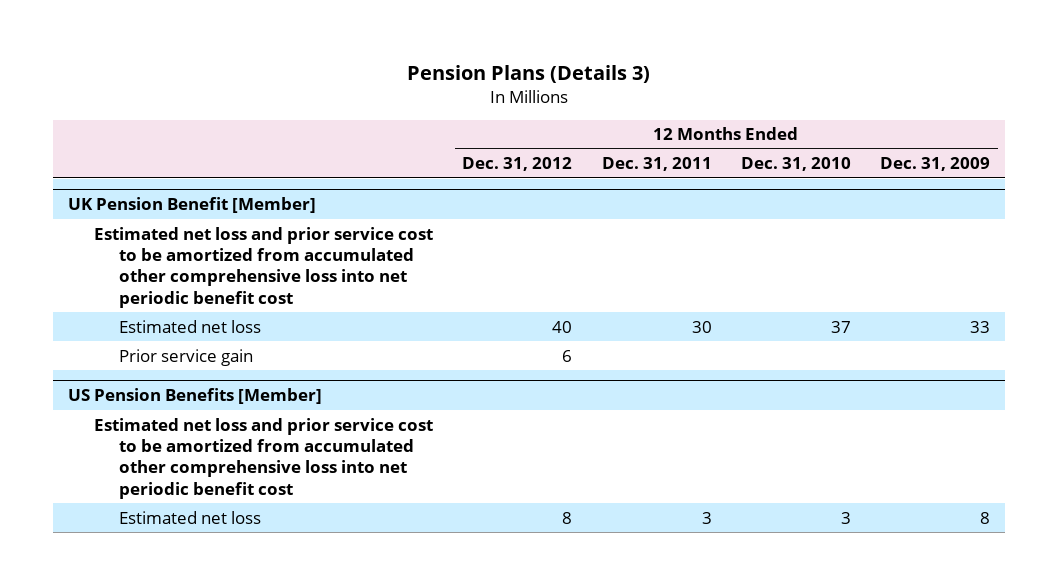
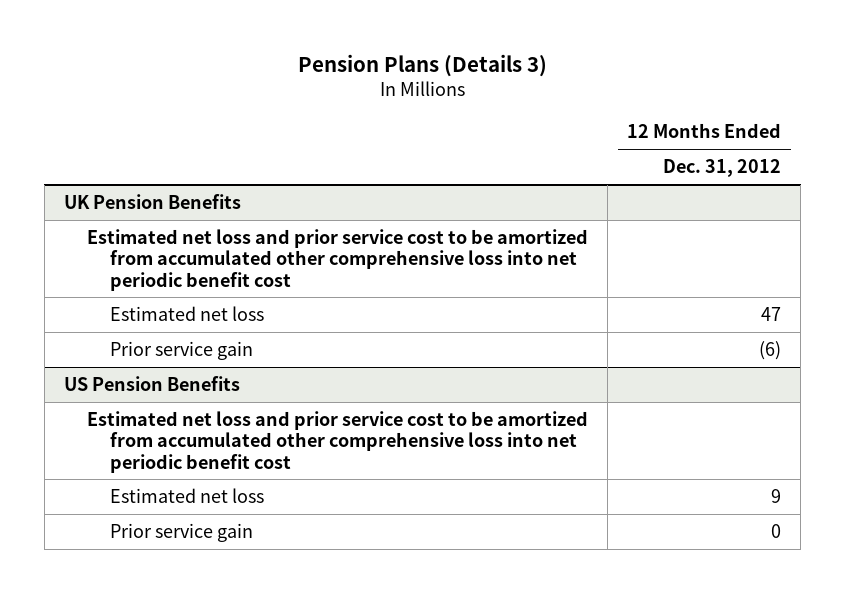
[601,157,712,172] Dec. 31, 2011 -> none
[741,157,852,172] Dec. 31, 2010 -> none
[880,157,991,172] Dec. 31, 2009 -> none
[68,197,317,214] UK Pension Benefit [Member] -> [63,194,241,210] UK Pension Benefits
[552,320,573,333] 40 -> [761,307,782,322] 47
[562,349,573,362] 6 -> [759,341,782,361] (6)
[68,388,323,405] US Pension Benefits [Member] -> [63,376,240,392] US Pension Benefits
[562,511,573,524] 8 -> [771,489,782,504] 9
none -> [110,523,254,543] Prior service gain

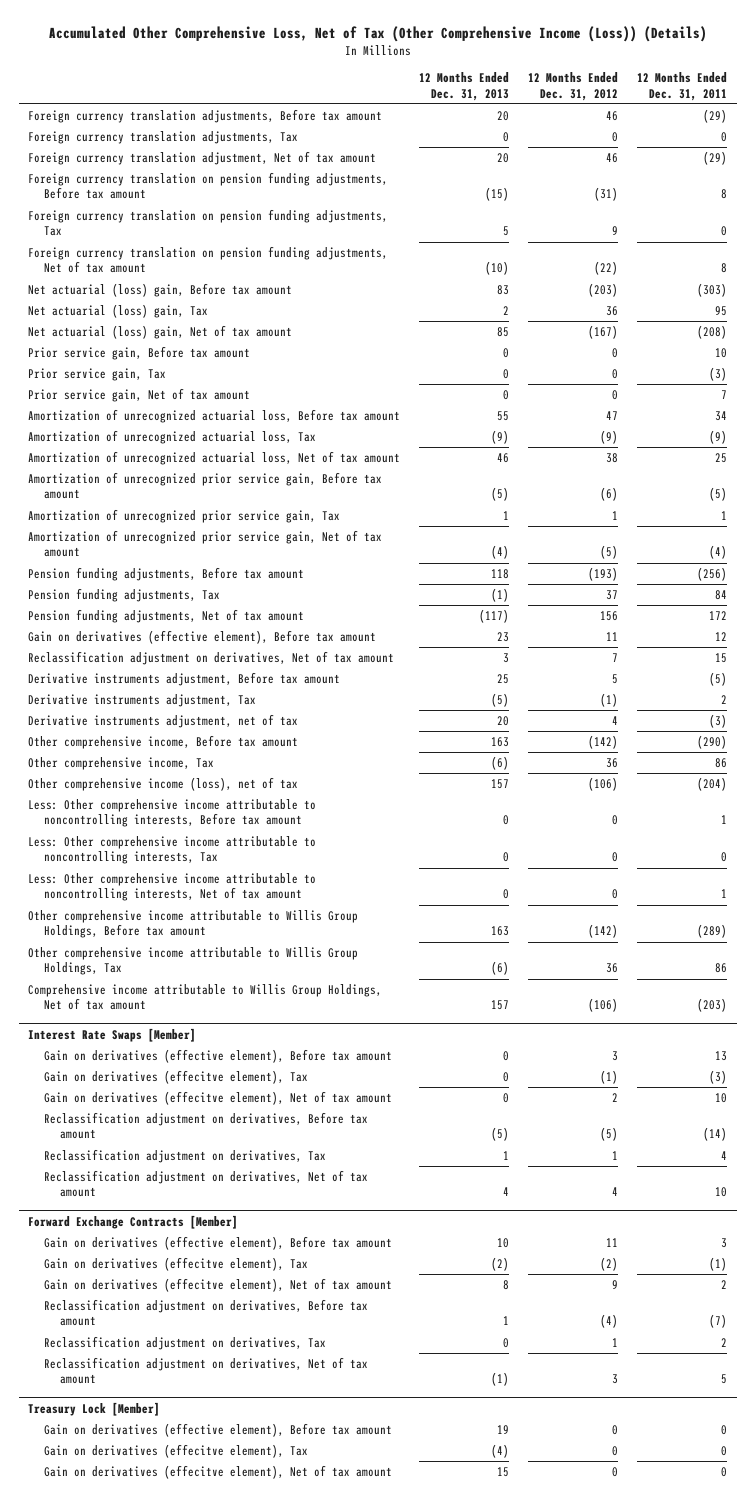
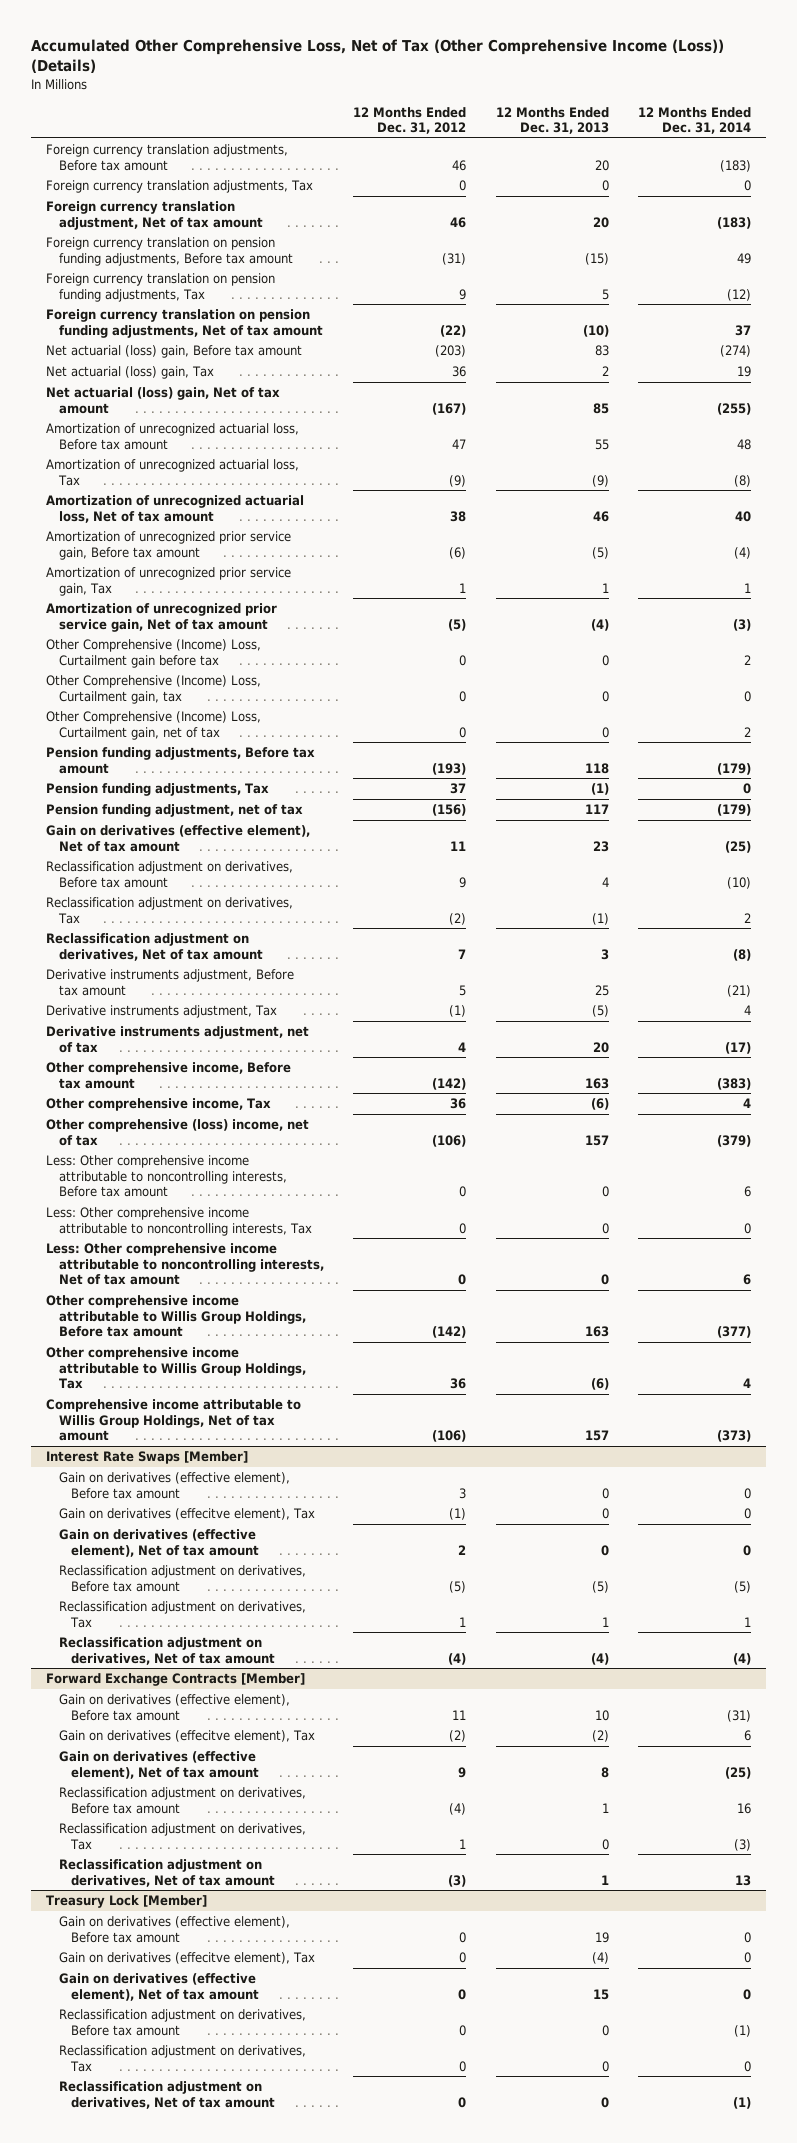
[637,72,728,101] 12 Months Ended Dec. 31, 2011 -> none
none -> [638,106,752,135] 12 Months Ended Dec. 31, 2014
[28,345,251,360] Prior service gain, Before tax amount -> none
[28,367,167,381] Prior service gain, Tax -> none
[28,387,251,402] Prior service gain, Net of tax amount -> none
none -> [46,639,262,668] Other Comprehensive (Income) Loss, Curtailment gain before tax
none -> [46,675,262,704] Other Comprehensive (Income) Loss, Curtailment gain, tax
none -> [46,711,262,740] Other Comprehensive (Income) Loss, Curtailment gain, net of tax
[28,608,305,623] Pension funding adjustments, Net of tax amount -> [46,804,304,818] Pension funding adjustment, net of tax
[479,608,510,623] (117) -> [584,804,609,815] 117
[600,610,619,621] 156 -> [432,804,467,817] (156)
[28,629,377,644] Gain on derivatives (effective element), Before tax amount -> [46,825,311,852] Gain on derivatives (effective element), Net of tax amount
none -> [46,861,294,888] Reclassification adjustment on derivatives, Before tax amount
none -> [46,897,294,924] Reclassification adjustment on derivatives, Tax
[28,776,299,791] Other comprehensive income (loss), net of tax -> [46,1119,310,1146] Other comprehensive (loss) income, net of tax
[44,1090,393,1105] Gain on derivatives (effecitve element), Net of tax amount -> [58,1529,260,1557] Gain on derivatives (effective element), Net of tax amount
[503,1187,510,1197] 4 -> [590,1652,609,1665] (4)
[612,1187,619,1197] 4 -> [448,1652,467,1665] (4)
[44,1277,393,1292] Gain on derivatives (effecitve element), Net of tax amount -> [58,1751,260,1779] Gain on derivatives (effective element), Net of tax amount
[491,1372,510,1387] (1) -> [600,1874,609,1885] 1
[612,1374,619,1385] 3 -> [448,1874,467,1887] (3)
[44,1464,393,1479] Gain on derivatives (effecitve element), Net of tax amount -> [58,1973,260,2001] Gain on derivatives (effective element), Net of tax amount
none -> [58,2009,306,2036] Reclassification adjustment on derivatives, Before tax amount
none -> [58,2045,306,2072] Reclassification adjustment on derivatives, Tax
none -> [58,2081,276,2109] Reclassification adjustment on derivatives, Net of tax amount

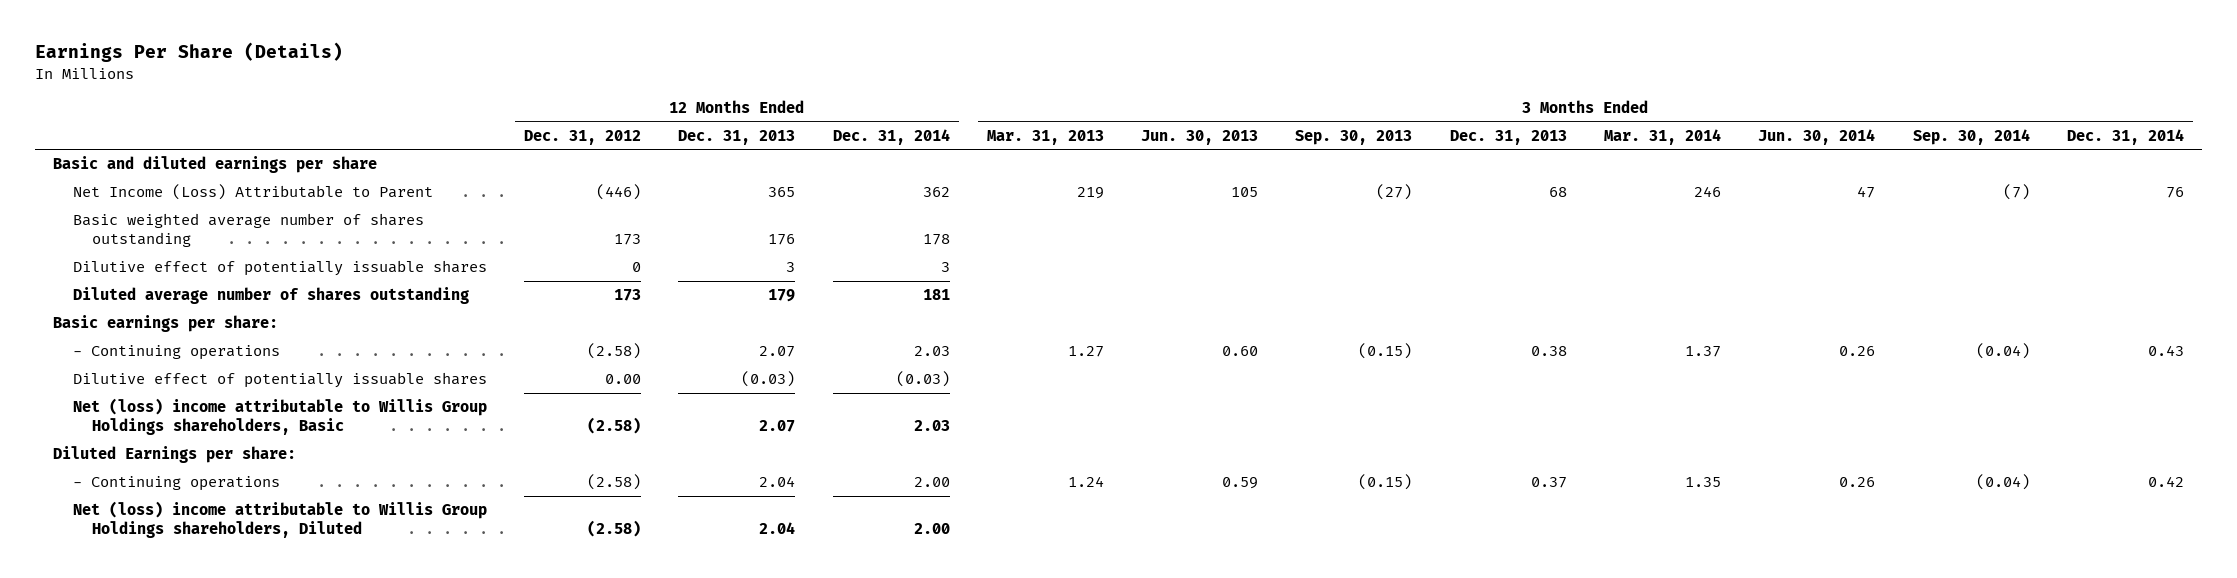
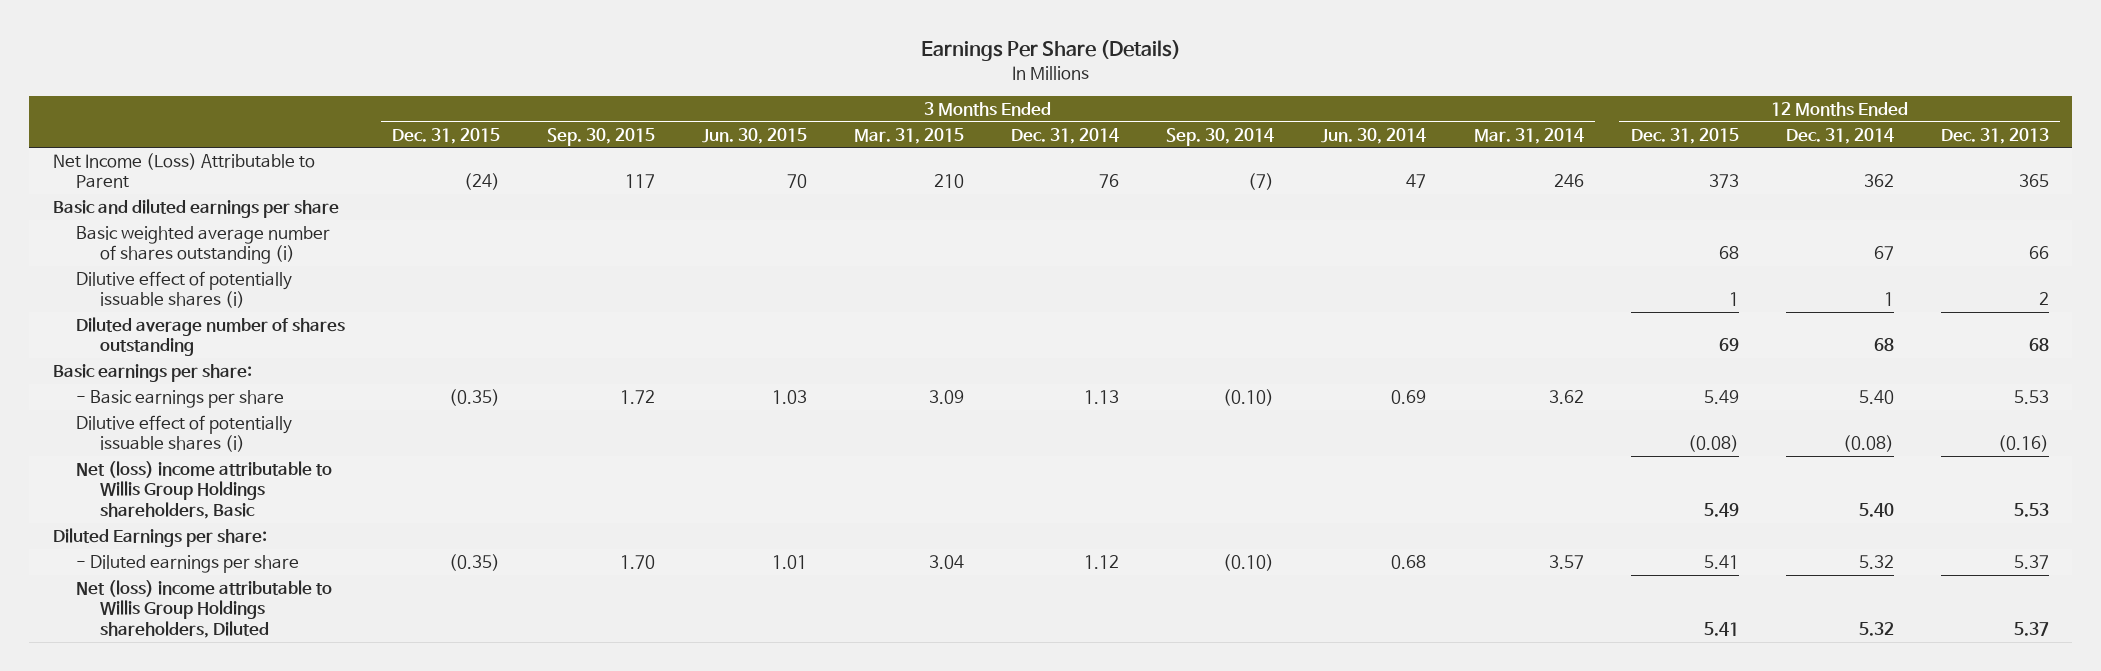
[524,129,642,145] Dec. 31, 2012 -> none
[986,129,1104,145] Mar. 31, 2013 -> none
[1141,129,1259,145] Jun. 30, 2013 -> none
[1295,129,1413,145] Sep. 30, 2013 -> none
[1449,129,1567,145] Dec. 31, 2013 -> none
none -> [392,127,501,144] Dec. 31, 2015
none -> [547,127,656,146] Sep. 30, 2015
none -> [702,127,808,144] Jun. 30, 2015
none -> [854,127,965,144] Mar. 31, 2015
none -> [1630,127,1739,144] Dec. 31, 2015
[53,156,378,174] Basic and diluted earnings per share -> [52,199,339,219] Basic and diluted earnings per share
[72,213,424,248] Basic weighted average number of shares outstanding -> [76,226,331,265] Basic weighted average number of shares outstanding (i)
[768,234,796,246] 176 -> [2028,246,2049,260] 66
[922,234,950,246] 178 -> [1873,246,1894,261] 67
[72,260,487,277] Dilutive effect of potentially issuable shares -> [76,271,293,309] Dilutive effect of potentially issuable shares (i)
[786,262,796,273] 3 -> [2038,292,2049,306] 2
[940,262,950,273] 3 -> [1883,292,1894,307] 1
[768,289,796,303] 179 -> [2028,338,2049,353] 68
[922,289,950,301] 181 -> [1873,338,1894,353] 68
[72,345,280,361] - Continuing operations -> none
none -> [76,390,285,409] - Basic earnings per share
[72,372,487,389] Dilutive effect of potentially issuable shares -> [76,415,293,453] Dilutive effect of potentially issuable shares (i)
[741,371,796,388] (0.03) -> [1997,435,2049,453] (0.16)
[895,371,950,388] (0.03) -> [1842,435,1894,453] (0.08)
[759,420,796,433] 2.07 -> [2013,502,2049,517] 5.53
[913,420,950,432] 2.03 -> [1858,502,1894,517] 5.40
[72,476,280,492] - Continuing operations -> none
none -> [76,555,300,574] - Diluted earnings per share
[759,522,796,535] 2.04 -> [2013,621,2049,636] 5.37
[913,523,950,535] 2.00 -> [1858,621,1894,636] 5.32

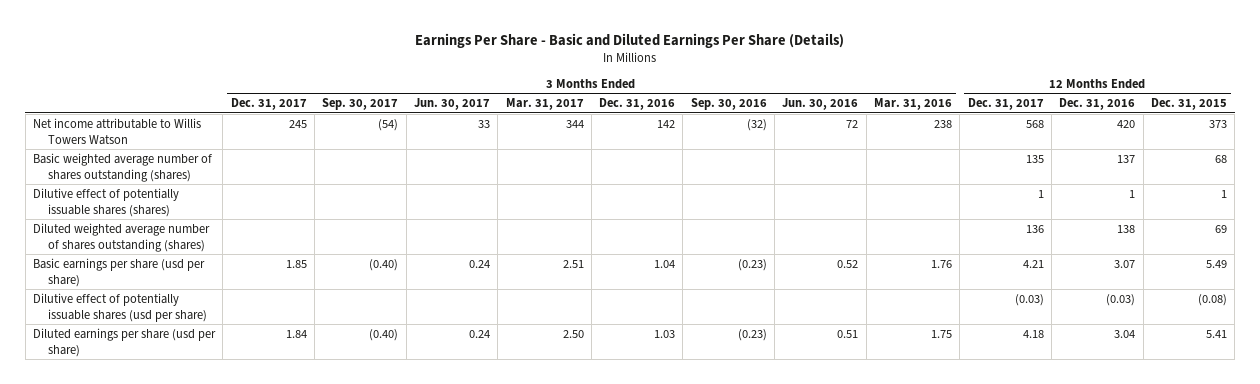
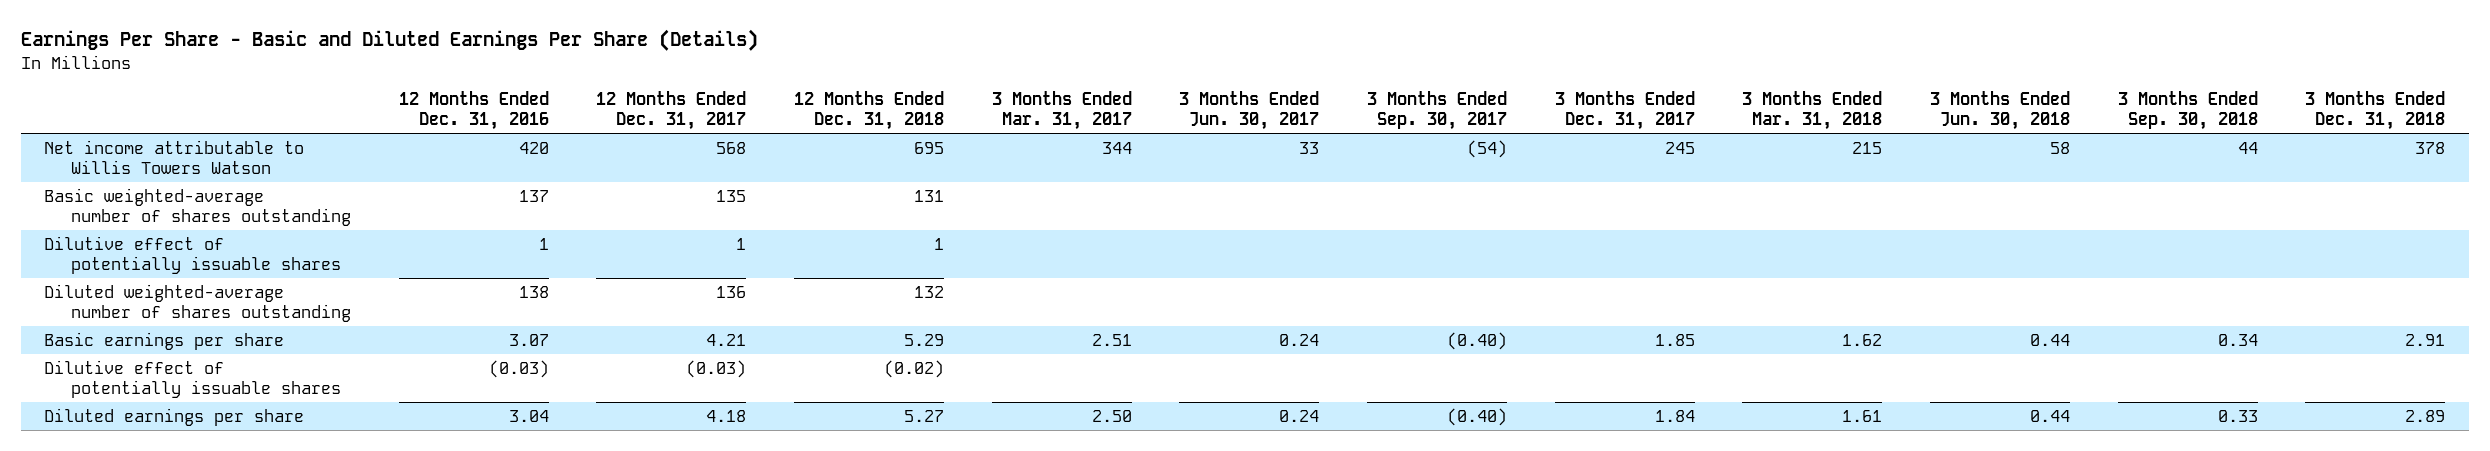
[599,98,676,111] Dec. 31, 2016 -> none
[690,98,767,111] Sep. 30, 2016 -> none
[782,98,859,111] Jun. 30, 2016 -> none
[874,98,953,111] Mar. 31, 2016 -> none
[1150,98,1227,111] Dec. 31, 2015 -> none
none -> [793,91,944,131] 12 Months Ended Dec. 31, 2018
none -> [1742,91,1883,131] 3 Months Ended Mar. 31, 2018
none -> [1930,91,2071,131] 3 Months Ended Jun. 30, 2018
none -> [2117,91,2258,131] 3 Months Ended Sep. 30, 2018
none -> [2305,91,2446,131] 3 Months Ended Dec. 31, 2018
[33,152,213,182] Basic weighted average number of shares outstanding (shares) -> [44,187,351,226] Basic weighted-average number of shares outstanding
[33,187,180,217] Dilutive effect of potentially issuable shares (shares) -> [44,235,341,274] Dilutive effect of potentially issuable shares
[33,222,211,252] Diluted weighted average number of shares outstanding (shares) -> [44,283,351,322] Diluted weighted-average number of shares outstanding
[33,257,206,287] Basic earnings per share (usd per share) -> [44,331,285,350] Basic earnings per share
[33,292,208,322] Dilutive effect of potentially issuable shares (usd per share) -> [44,359,341,398] Dilutive effect of potentially issuable shares
[33,327,217,357] Diluted earnings per share (usd per share) -> [44,407,305,426] Diluted earnings per share

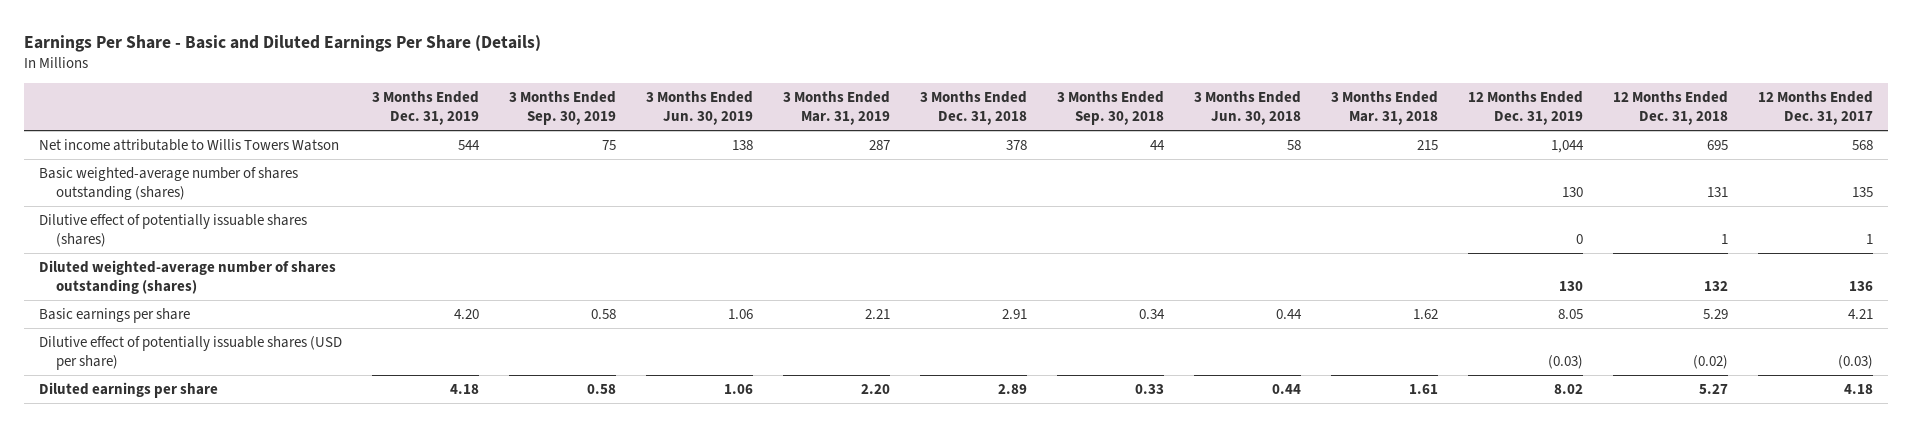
[398,91,549,131] 12 Months Ended Dec. 31, 2016 -> none
[991,91,1132,131] 3 Months Ended Mar. 31, 2017 -> none
[1179,91,1320,131] 3 Months Ended Jun. 30, 2017 -> none
[1367,91,1508,131] 3 Months Ended Sep. 30, 2017 -> none
[1554,91,1695,131] 3 Months Ended Dec. 31, 2017 -> none
none -> [372,91,480,126] 3 Months Ended Dec. 31, 2019
none -> [509,91,617,126] 3 Months Ended Sep. 30, 2019
none -> [646,91,754,126] 3 Months Ended Jun. 30, 2019
none -> [783,91,891,126] 3 Months Ended Mar. 31, 2019
none -> [1468,91,1584,126] 12 Months Ended Dec. 31, 2019
[44,187,351,226] Basic weighted-average number of shares outstanding -> [39,166,299,200] Basic weighted-average number of shares outstanding (shares)
[44,235,341,274] Dilutive effect of potentially issuable shares -> [39,213,308,247] Dilutive effect of potentially issuable shares (shares)
[44,283,351,322] Diluted weighted-average number of shares outstanding -> [39,259,337,294] Diluted weighted-average number of shares outstanding (shares)
[44,359,341,398] Dilutive effect of potentially issuable shares -> [39,335,343,370] Dilutive effect of potentially issuable shares (USD per share)

